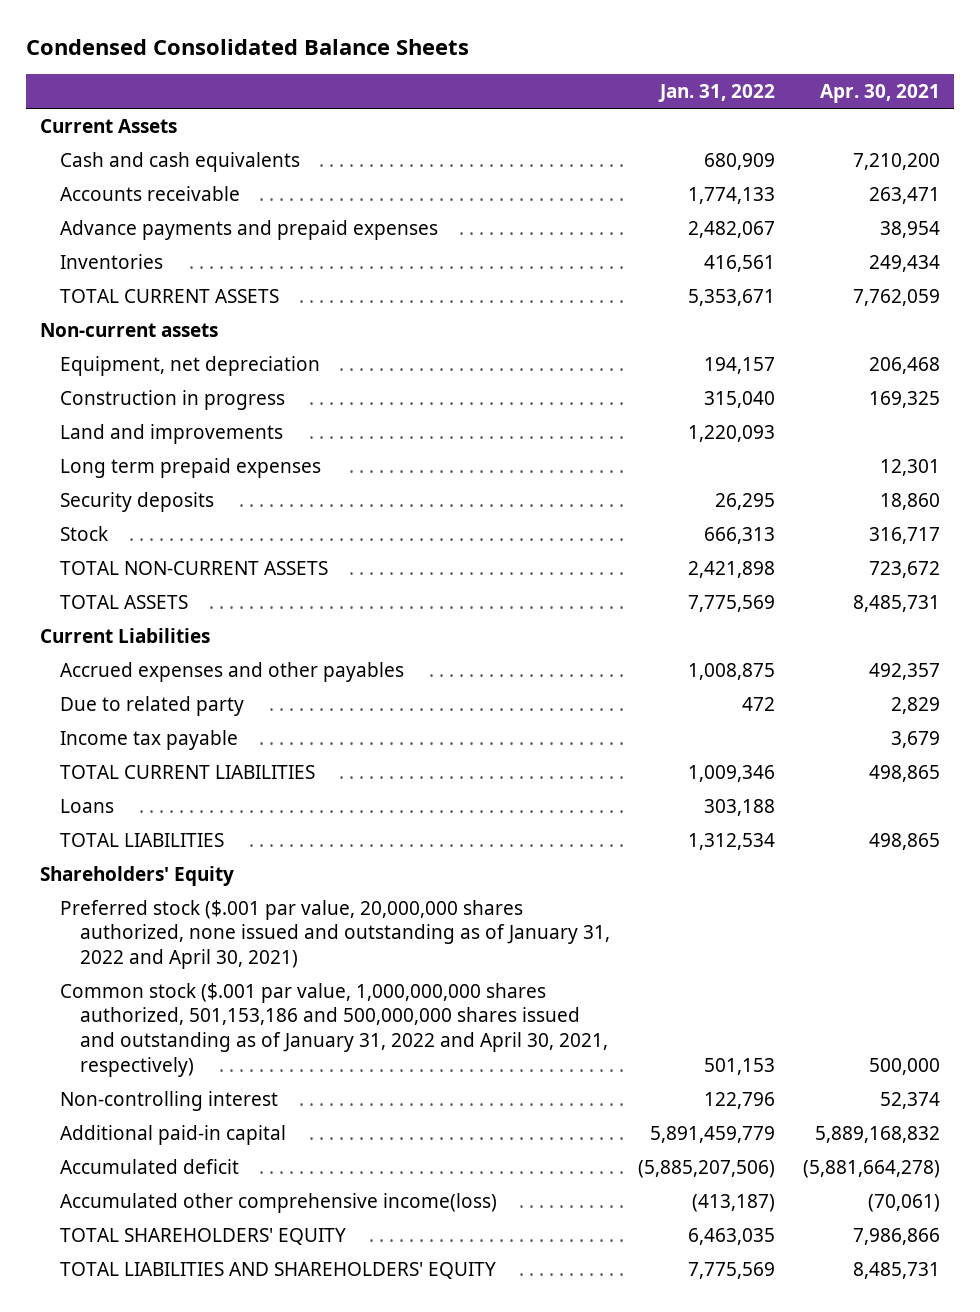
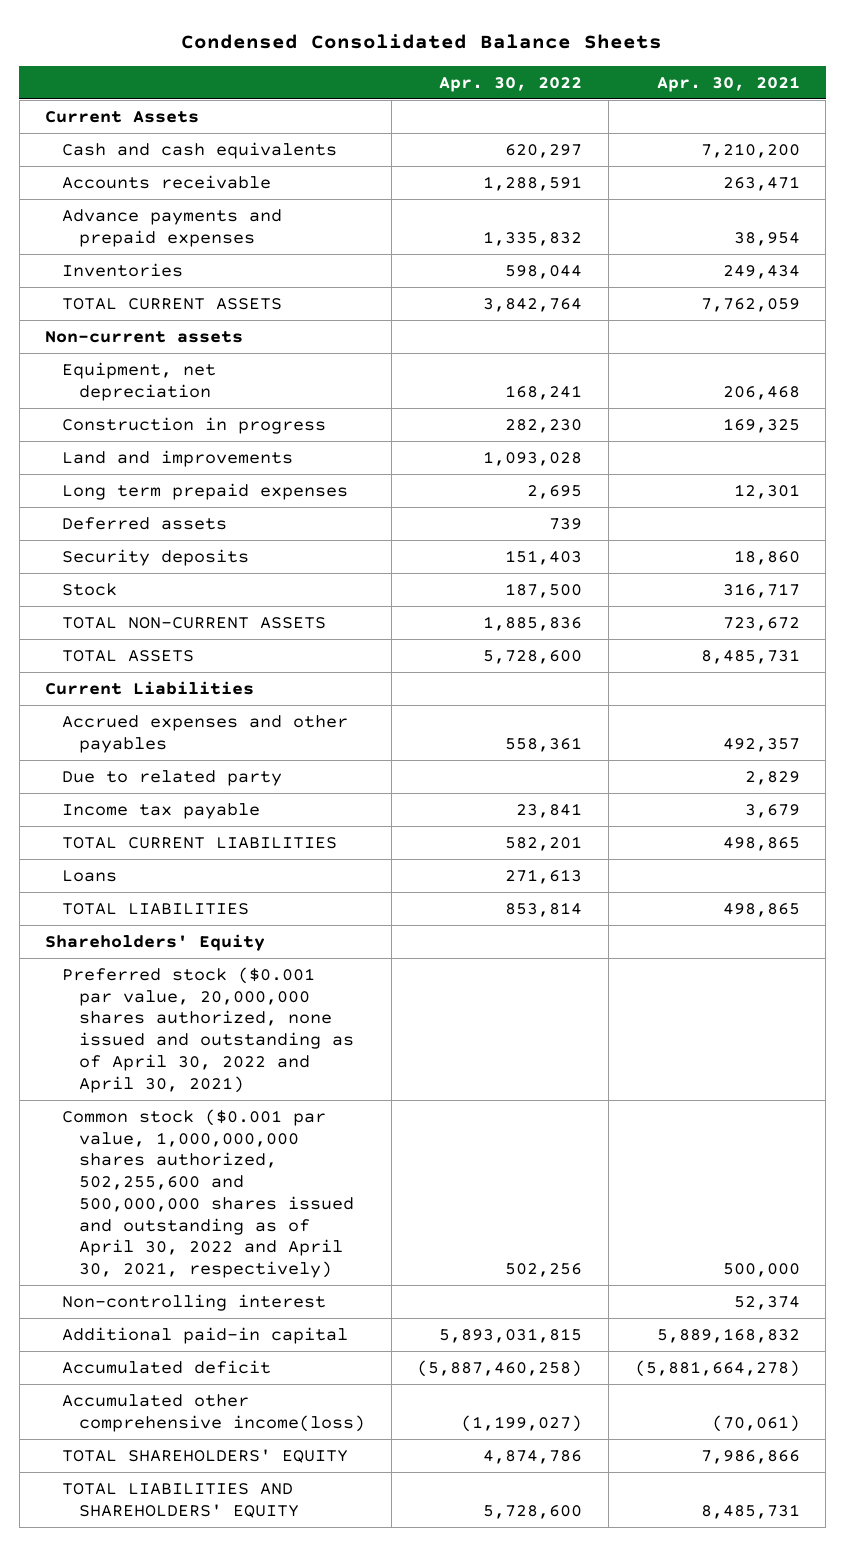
[658,83,776,102] Jan. 31, 2022 -> none
none -> [439,76,583,92] Apr. 30, 2022
none -> [62,516,228,530] Deferred assets
[59,899,611,969] Preferred stock ($.001 par value, 20,000,000 shares authorized, none issued and outstanding as of January 31, 2022 and April 30, 2021) -> [62,966,354,1093] Preferred stock ($0.001 par value, 20,000,000 shares authorized, none issued and outstanding as of April 30, 2022 and April 30, 2021)
[59,982,609,1077] Common stock ($.001 par value, 1,000,000,000 shares authorized, 501,153,186 and 500,000,000 shares issued and outstanding as of January 31, 2022 and April 30, 2021, respectively) -> [62,1108,354,1279] Common stock ($0.001 par value, 1,000,000,000 shares authorized, 502,255,600 and 500,000,000 shares issued and outstanding as of April 30, 2022 and April 30, 2021, respectively)

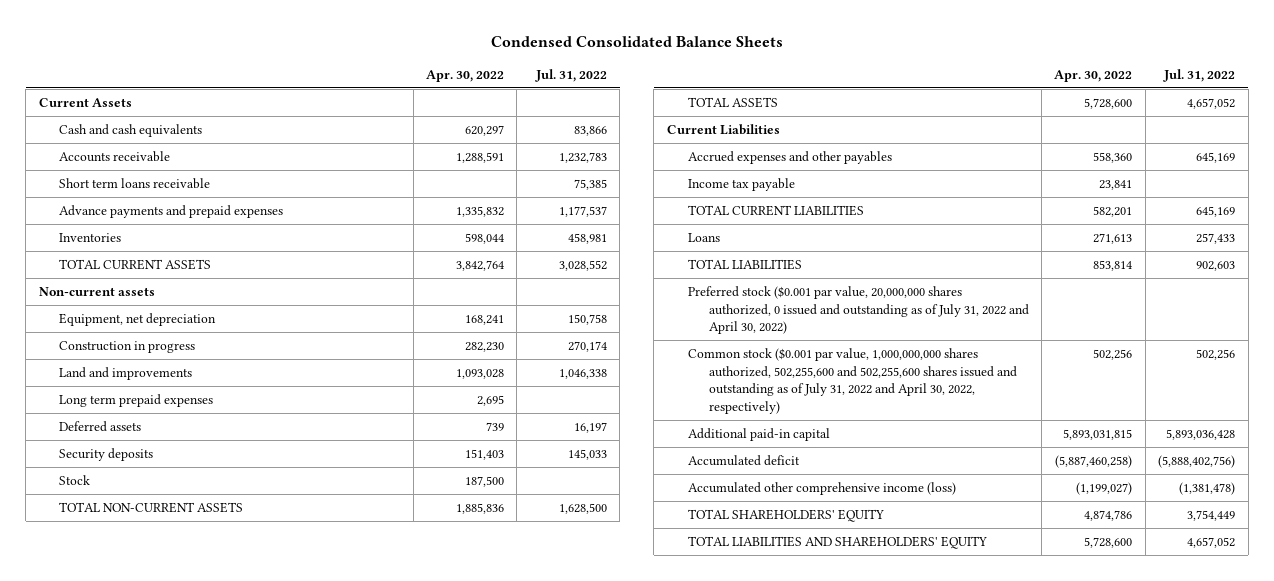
[656,75,800,92] Apr. 30, 2021 -> none
none -> [534,68,607,82] Jul. 31, 2022
none -> [59,177,211,189] Short term loans receivable
[62,769,283,786] Due to related party -> none
[505,736,583,752] 558,361 -> [1093,151,1133,163] 558,360
[45,933,266,951] Shareholders' Equity -> none
[62,1293,327,1311] Non-controlling interest -> none
[62,966,354,1093] Preferred stock ($0.001 par value, 20,000,000 shares authorized, none issued and outstanding as of April 30, 2022 and April 30, 2021) -> [687,285,1029,335] Preferred stock ($0.001 par value, 20,000,000 shares authorized, 0 issued and outstanding as of July 31, 2022 and April 30, 2022)
[62,1108,354,1279] Common stock ($0.001 par value, 1,000,000,000 shares authorized, 502,255,600 and 500,000,000 shares issued and outstanding as of April 30, 2022 and April 30, 2021, respectively) -> [687,347,1017,414] Common stock ($0.001 par value, 1,000,000,000 shares authorized, 502,255,600 and 502,255,600 shares issued and outstanding as of July 31, 2022 and April 30, 2022, respectively)
[62,1393,365,1432] Accumulated other comprehensive income(loss) -> [687,481,956,495] Accumulated other comprehensive income (loss)

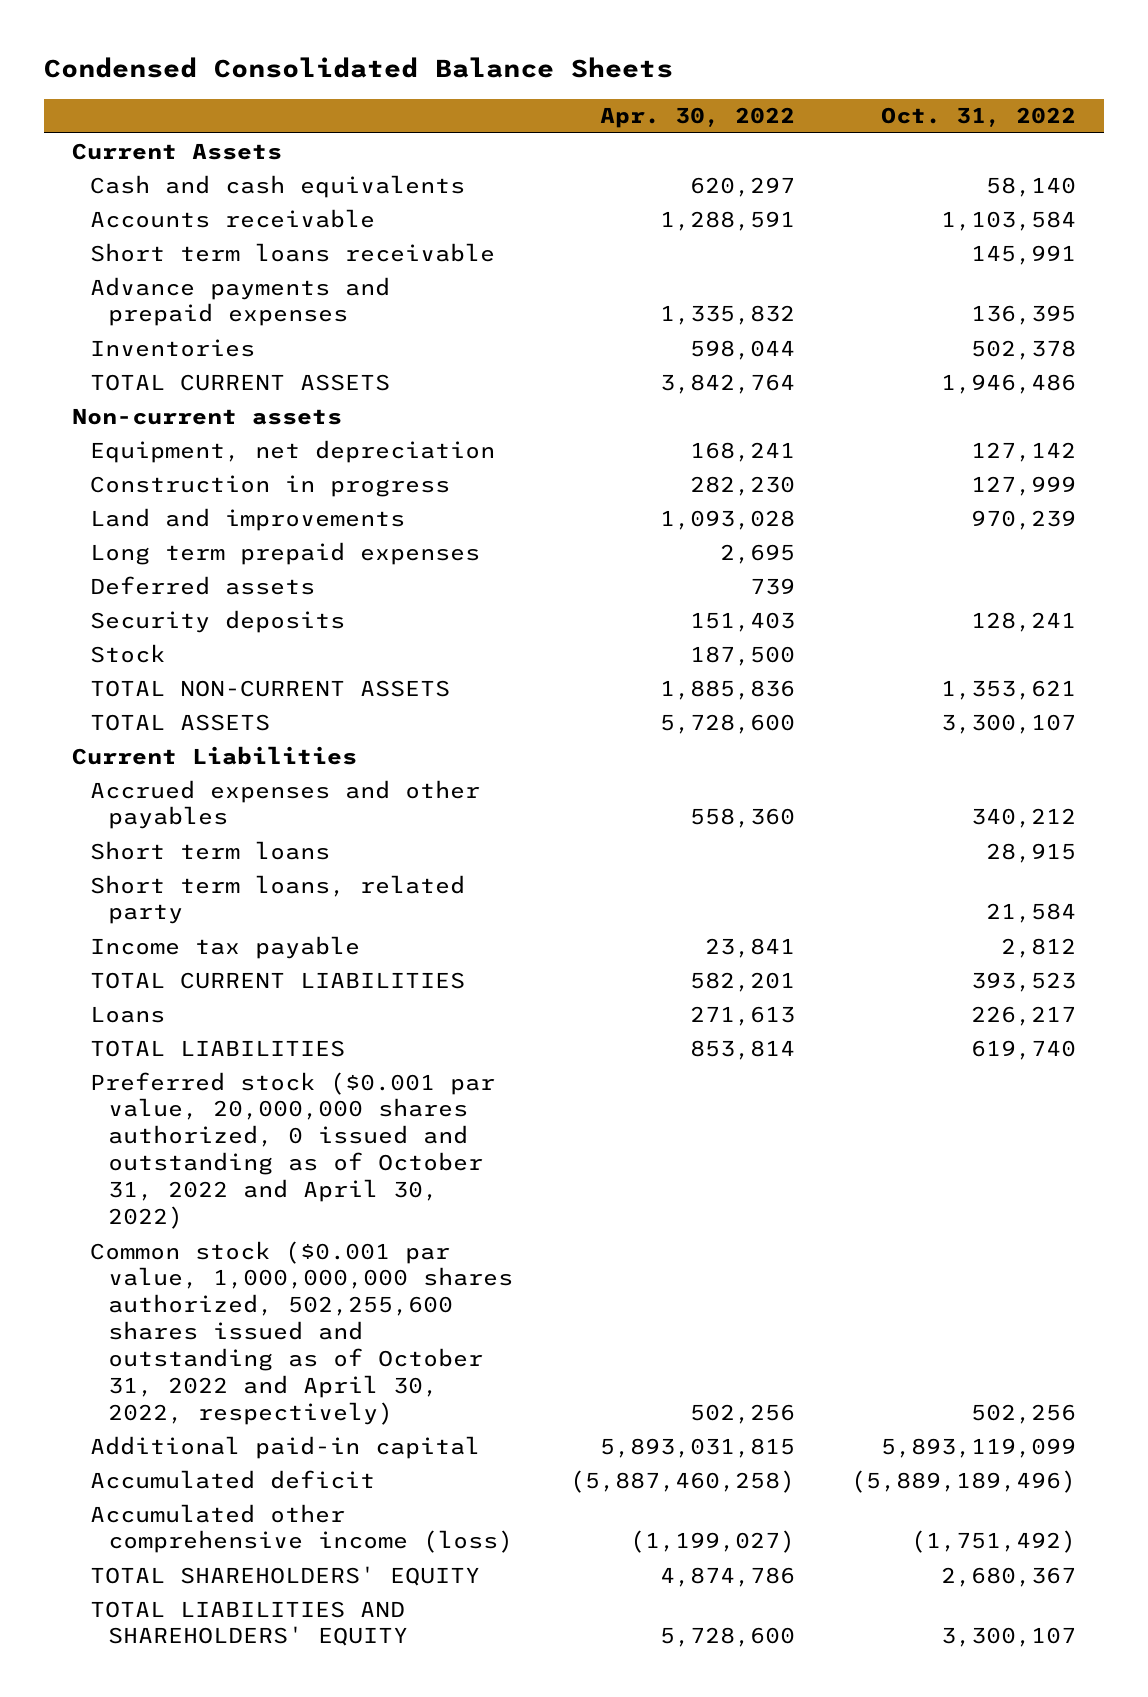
[534,68,607,82] Jul. 31, 2022 -> none
none -> [880,107,1076,128] Oct. 31, 2022
none -> [90,840,331,860] Short term loans
none -> [90,874,466,925] Short term loans, related party
[687,285,1029,335] Preferred stock ($0.001 par value, 20,000,000 shares authorized, 0 issued and outstanding as of July 31, 2022 and April 30, 2022) -> [90,1071,496,1229] Preferred stock ($0.001 par value, 20,000,000 shares authorized, 0 issued and outstanding as of October 31, 2022 and April 30, 2022)
[687,347,1017,414] Common stock ($0.001 par value, 1,000,000,000 shares authorized, 502,255,600 and 502,255,600 shares issued and outstanding as of July 31, 2022 and April 30, 2022, respectively) -> [90,1240,514,1425] Common stock ($0.001 par value, 1,000,000,000 shares authorized, 502,255,600 shares issued and outstanding as of October 31, 2022 and April 30, 2022, respectively)

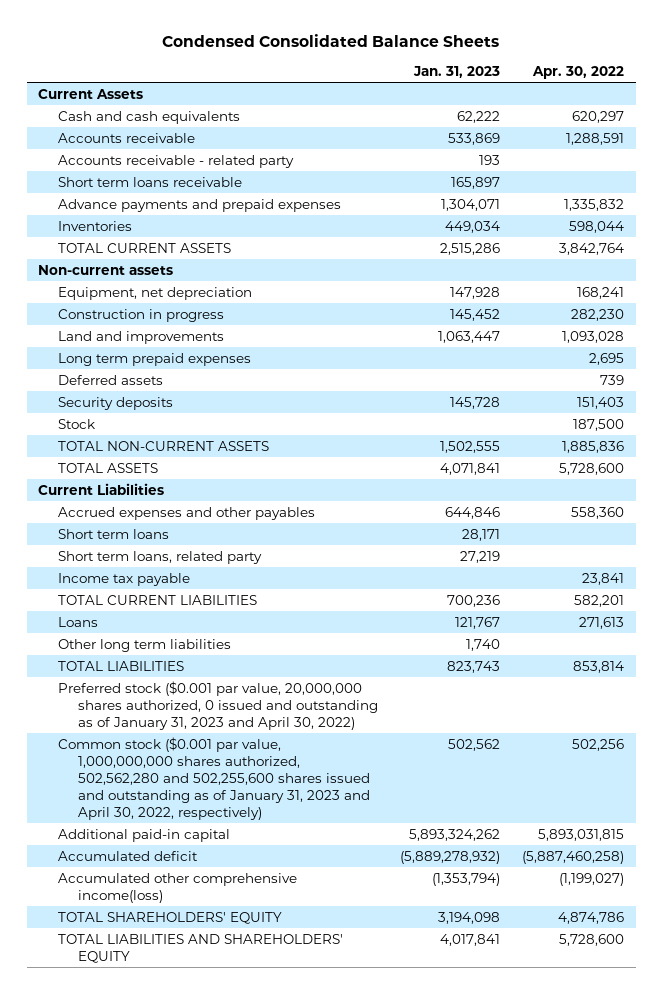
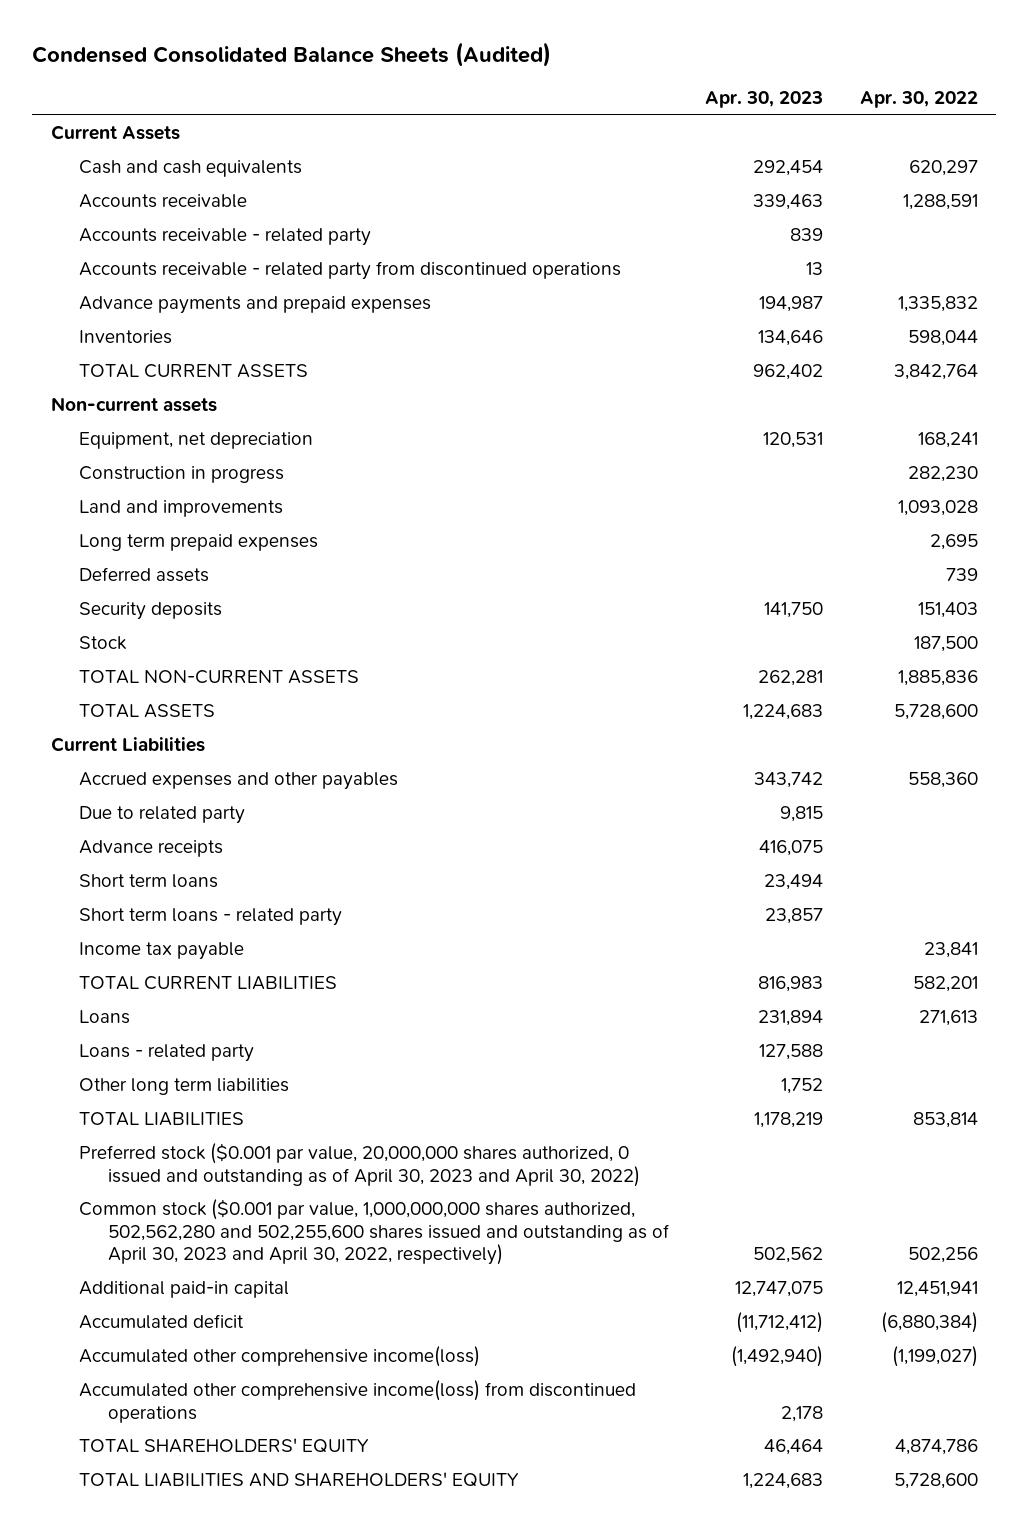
[162,34,500,48] Condensed Consolidated Balance Sheets -> [32,41,552,67] Condensed Consolidated Balance Sheets (Audited)
[413,66,501,79] Jan. 31, 2023 -> none
none -> [705,91,824,109] Apr. 30, 2023
[57,176,242,187] Short term loans receivable -> none
none -> [79,261,622,281] Accounts receivable - related party from discontinued operations
none -> [79,806,246,825] Due to related party
none -> [79,840,224,858] Advance receipts
[57,550,262,564] Short term loans, related party -> [79,908,343,927] Short term loans - related party
none -> [79,1044,255,1063] Loans - related party
[57,680,379,730] Preferred stock ($0.001 par value, 20,000,000 shares authorized, 0 issued and outstanding as of January 31, 2023 and April 30, 2022) -> [79,1143,640,1187] Preferred stock ($0.001 par value, 20,000,000 shares authorized, 0 issued and outstanding as of April 30, 2023 and April 30, 2022)
[57,736,371,820] Common stock ($0.001 par value, 1,000,000,000 shares authorized, 502,562,280 and 502,255,600 shares issued and outstanding as of January 31, 2023 and April 30, 2022, respectively) -> [79,1199,669,1266] Common stock ($0.001 par value, 1,000,000,000 shares authorized, 502,562,280 and 502,255,600 shares issued and outstanding as of April 30, 2023 and April 30, 2022, respectively)
[538,828,625,841] 5,893,031,815 -> [897,1281,979,1298] 12,451,941
[522,850,625,864] (5,887,460,258) -> [881,1312,979,1334] (6,880,384)
none -> [79,1380,637,1423] Accumulated other comprehensive income(loss) from discontinued operations

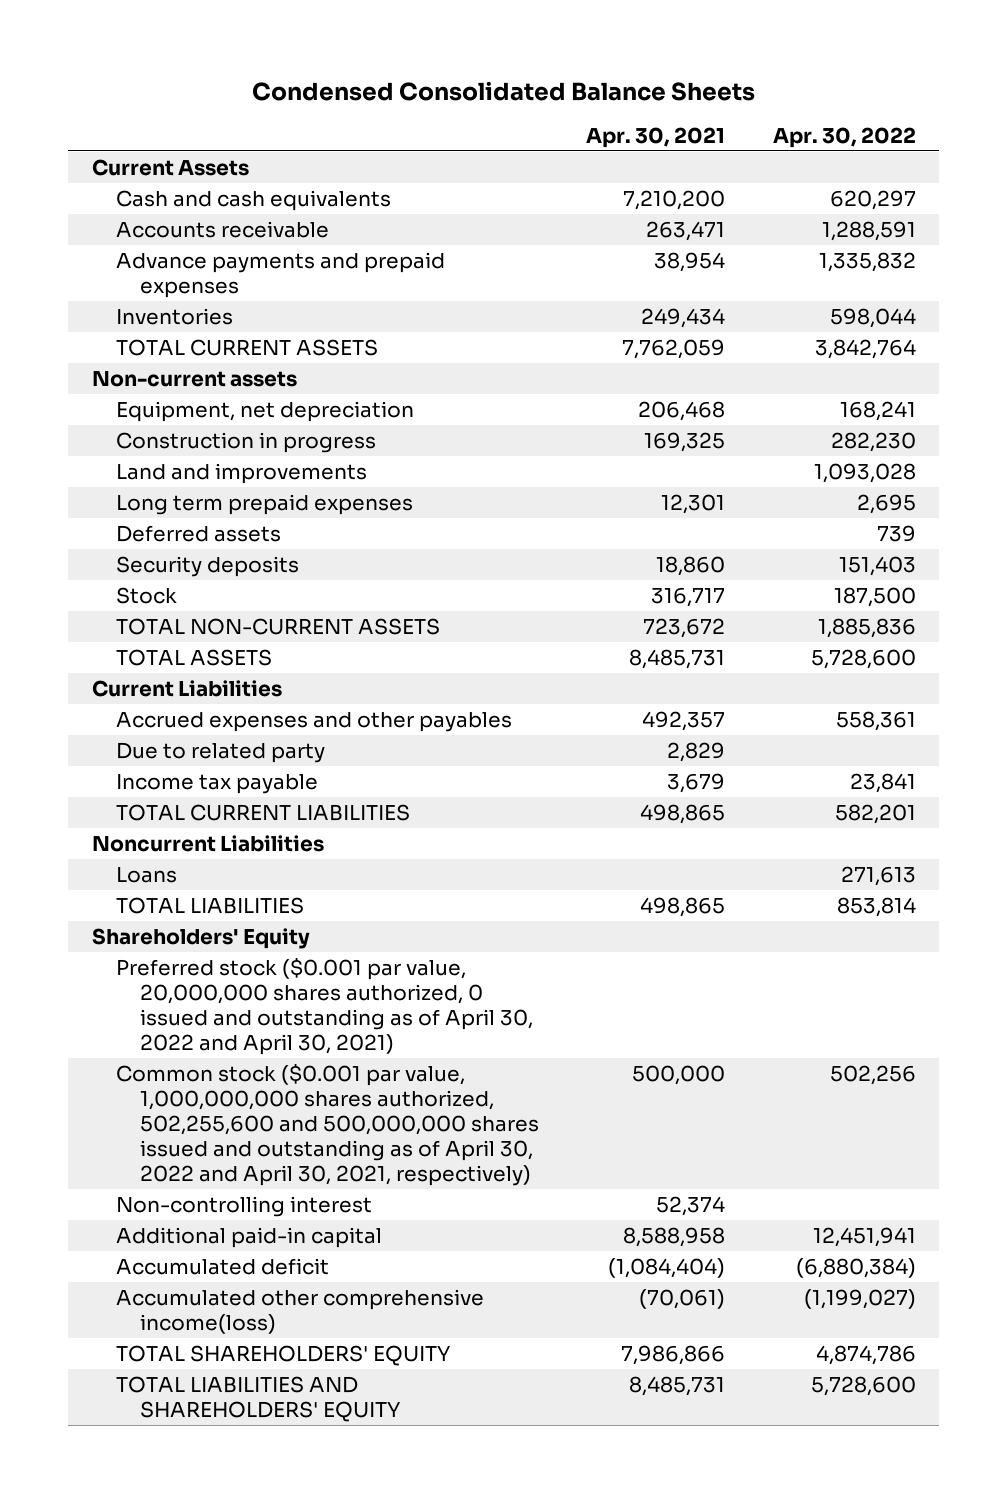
[32,41,552,67] Condensed Consolidated Balance Sheets (Audited) -> [251,80,755,101] Condensed Consolidated Balance Sheets
[705,91,824,109] Apr. 30, 2023 -> none
none -> [586,127,726,149] Apr. 30, 2021
[79,228,372,247] Accounts receivable - related party -> none
[79,261,622,281] Accounts receivable - related party from discontinued operations -> none
[908,772,979,789] 558,360 -> [835,710,916,731] 558,361
[79,840,224,858] Advance receipts -> none
[79,874,219,889] Short term loans -> none
[79,908,343,927] Short term loans - related party -> none
none -> [91,834,324,852] Noncurrent Liabilities
[79,1044,255,1063] Loans - related party -> none
[79,1078,290,1096] Other long term liabilities -> none
none -> [91,927,310,949] Shareholders' Equity
[79,1143,640,1187] Preferred stock ($0.001 par value, 20,000,000 shares authorized, 0 issued and outstanding as of April 30, 2023 and April 30, 2022) -> [115,957,534,1056] Preferred stock ($0.001 par value, 20,000,000 shares authorized, 0 issued and outstanding as of April 30, 2022 and April 30, 2021)
[79,1199,669,1266] Common stock ($0.001 par value, 1,000,000,000 shares authorized, 502,562,280 and 502,255,600 shares issued and outstanding as of April 30, 2023 and April 30, 2022, respectively) -> [115,1063,540,1187] Common stock ($0.001 par value, 1,000,000,000 shares authorized, 502,255,600 and 500,000,000 shares issued and outstanding as of April 30, 2022 and April 30, 2021, respectively)
none -> [115,1195,372,1217] Non-controlling interest
[79,1380,637,1423] Accumulated other comprehensive income(loss) from discontinued operations -> none

